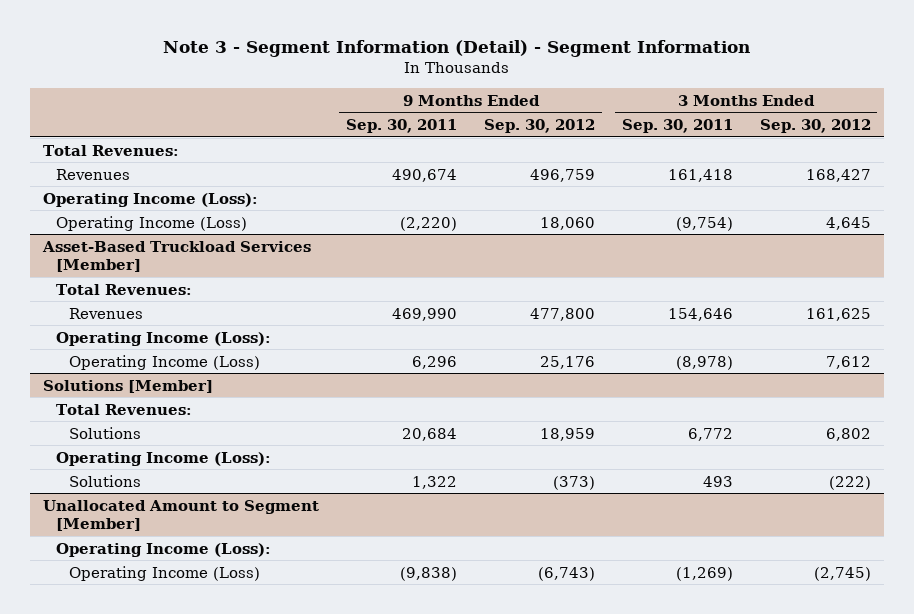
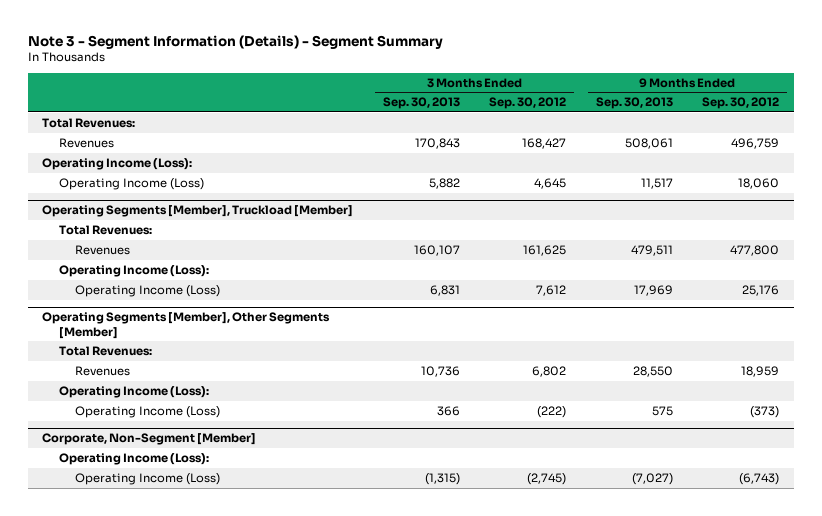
[163,40,751,58] Note 3 - Segment Information (Detail) - Segment Information -> [27,34,443,49] Note 3 - Segment Information (Details) - Segment Summary
[346,118,458,133] Sep. 30, 2011 -> none
[621,118,733,133] Sep. 30, 2011 -> none
none -> [382,97,460,110] Sep. 30, 2013
none -> [595,97,673,110] Sep. 30, 2013
[42,240,312,273] Asset-Based Truckload Services [Member] -> none
none -> [42,205,354,218] Operating Segments [Member], Truckload [Member]
[43,379,214,393] Solutions [Member] -> none
none -> [42,312,331,339] Operating Segments [Member], Other Segments [Member]
[68,426,141,439] Solutions -> [75,365,131,376] Revenues
[43,499,320,532] Unallocated Amount to Segment [Member] -> none
[68,474,141,487] Solutions -> [75,405,221,418] Operating Income (Loss)
none -> [42,433,257,446] Corporate, Non-Segment [Member]

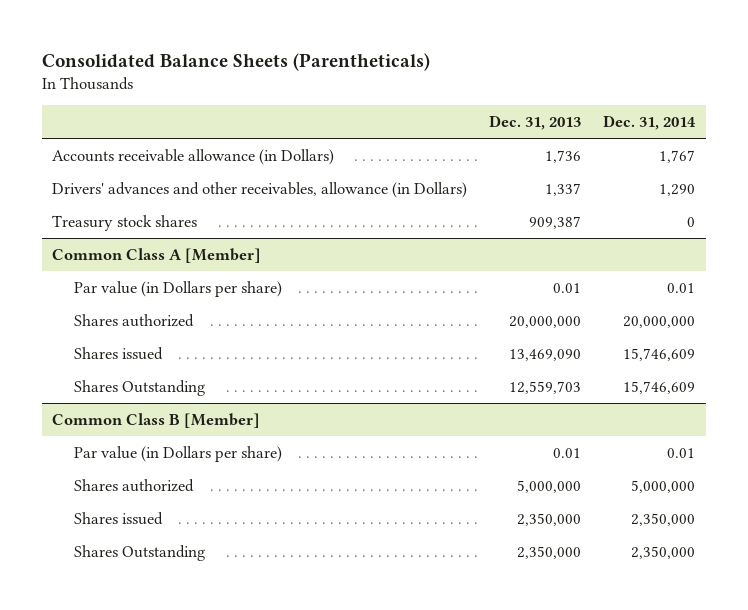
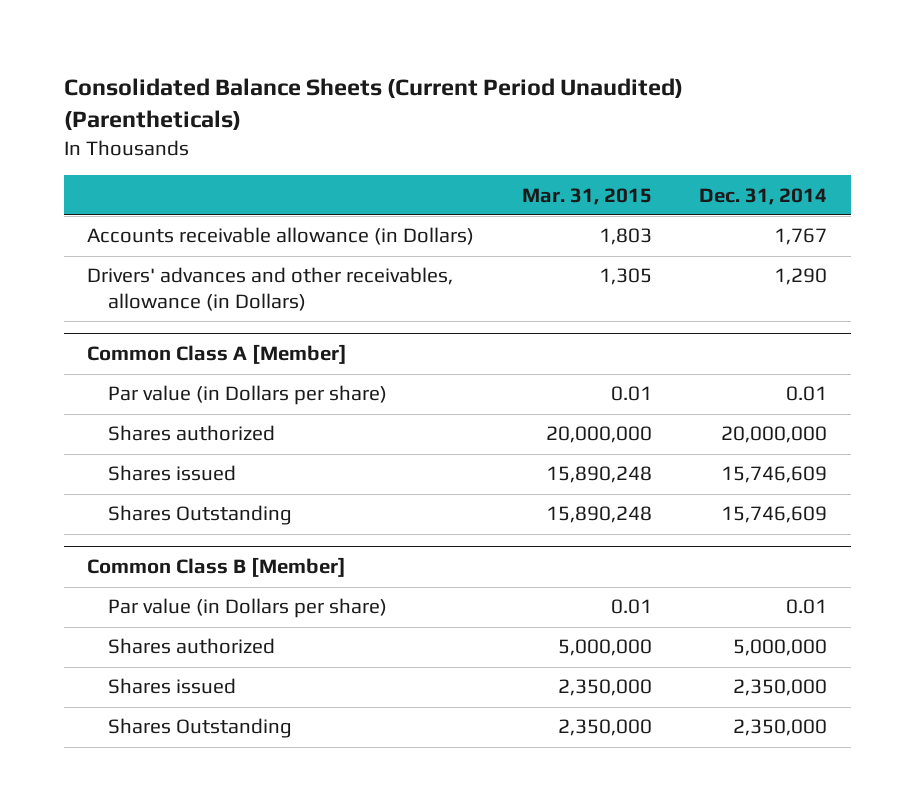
[41,52,430,71] Consolidated Balance Sheets (Parentheticals) -> [63,78,683,131] Consolidated Balance Sheets (Current Period Unaudited) (Parentheticals)
[489,115,582,131] Dec. 31, 2013 -> none
none -> [521,187,652,205] Mar. 31, 2015
[52,214,198,231] Treasury stock shares -> none

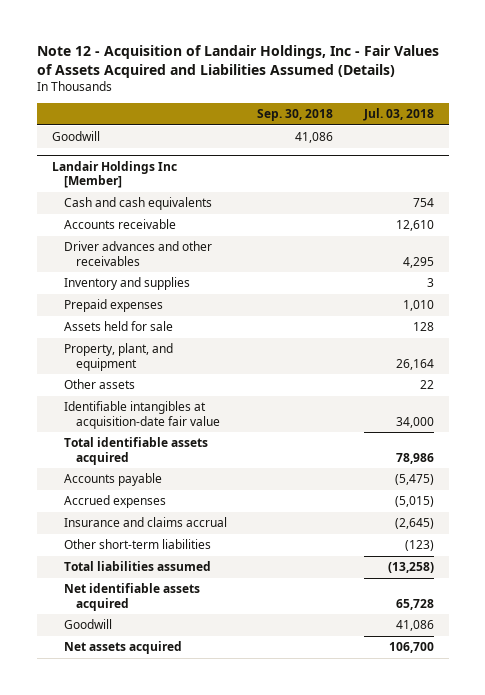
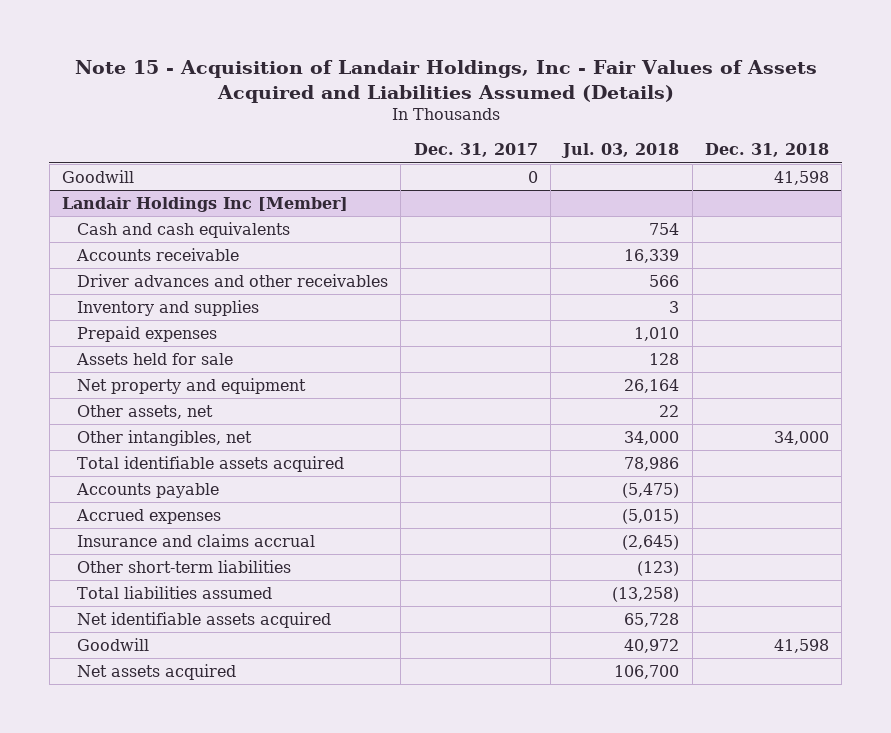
[36,44,439,78] Note 12 - Acquisition of Landair Holdings, Inc - Fair Values of Assets Acquired and Liabilities Assumed (Details) -> [74,59,817,103] Note 15 - Acquisition of Landair Holdings, Inc - Fair Values of Assets Acquired and Liabilities Assumed (Details)
[257,109,334,122] Sep. 30, 2018 -> none
none -> [413,143,538,158] Dec. 31, 2017
none -> [705,143,830,158] Dec. 31, 2018
[395,220,434,232] 12,610 -> [624,249,680,264] 16,339
[402,256,434,268] 4,295 -> [649,275,680,288] 566
[63,343,173,371] Property, plant, and equipment -> [76,378,306,395] Net property and equipment
[63,379,135,390] Other assets -> [76,405,213,420] Other assets, net
[63,401,221,429] Identifiable intangibles at acquisition-date fair value -> [76,430,252,447] Other intangibles, net
[395,620,434,632] 41,086 -> [624,639,680,654] 40,972

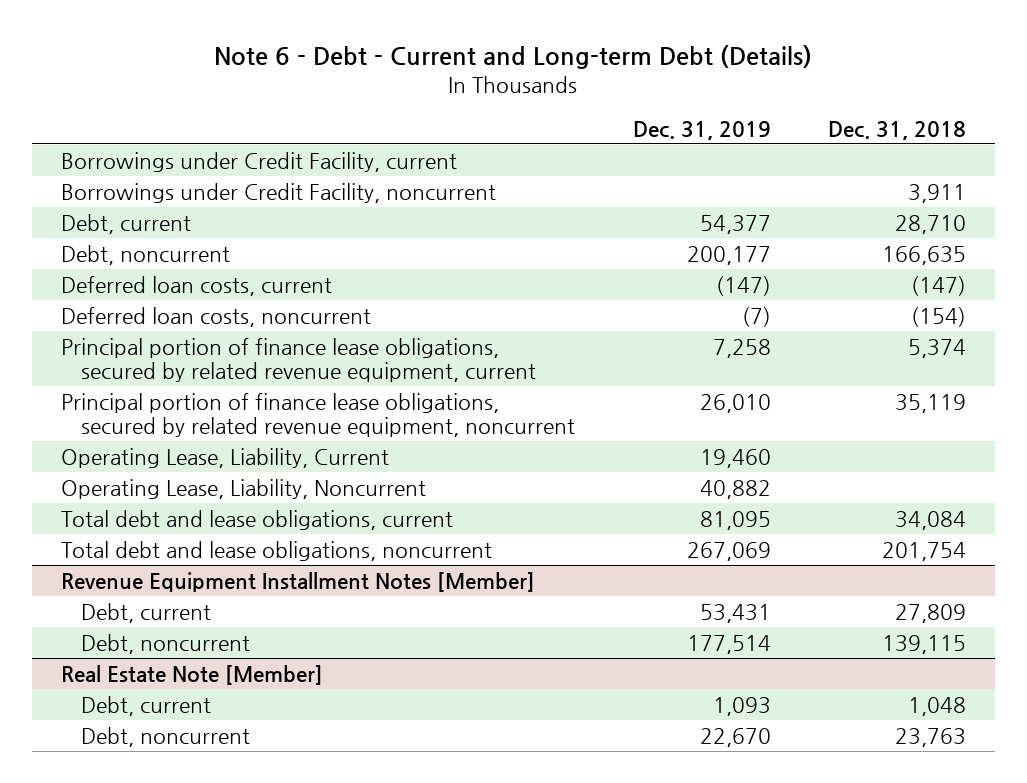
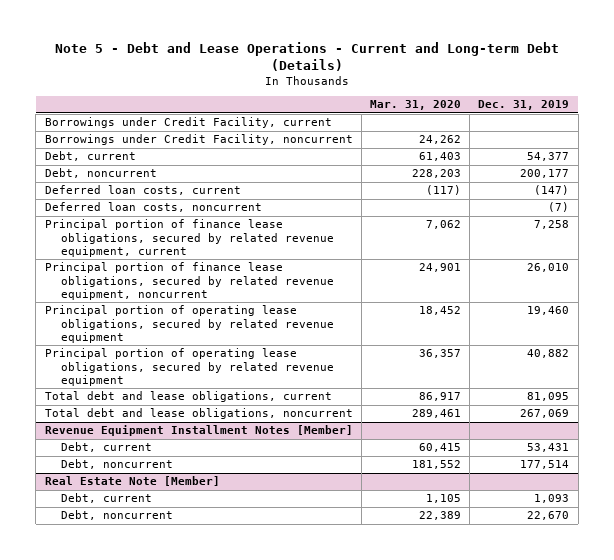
[214,45,813,70] Note 6 - Debt - Current and Long-term Debt (Details) -> [54,41,559,72] Note 5 - Debt and Lease Operations - Current and Long-term Debt (Details)
[827,120,966,140] Dec. 31, 2018 -> none
none -> [369,100,461,111] Mar. 31, 2020
[60,447,389,468] Operating Lease, Liability, Current -> [44,305,334,344] Principal portion of operating lease obligations, secured by related revenue equipment
[60,478,426,499] Operating Lease, Liability, Noncurrent -> [44,348,334,387] Principal portion of operating lease obligations, secured by related revenue equipment

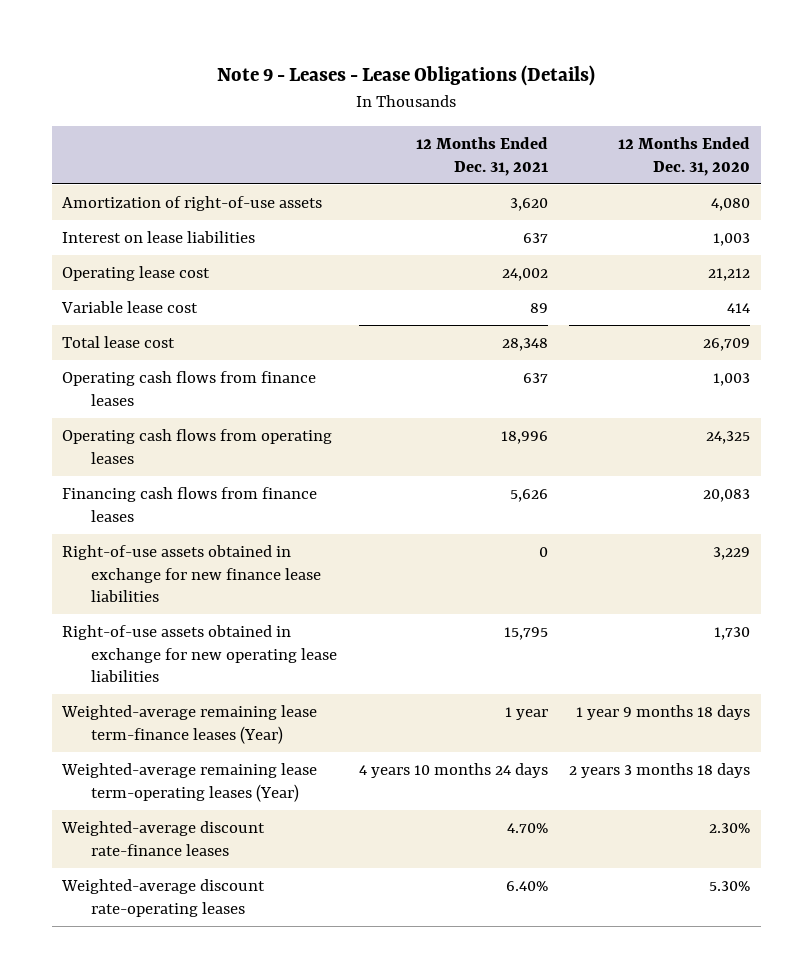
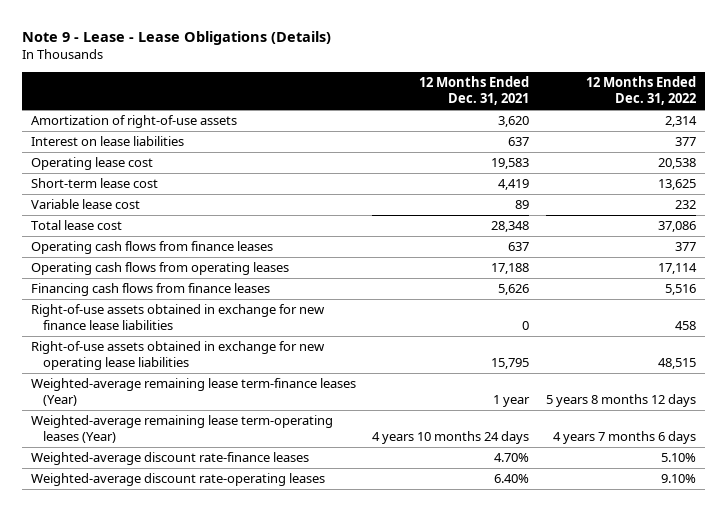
[217,65,596,87] Note 9 - Leases - Lease Obligations (Details) -> [22,30,332,45] Note 9 - Lease - Lease Obligations (Details)
[618,137,751,176] 12 Months Ended Dec. 31, 2020 -> none
none -> [586,76,697,106] 12 Months Ended Dec. 31, 2022
[501,268,548,282] 24,002 -> [491,158,530,170] 19,583
none -> [30,178,158,189] Short-term lease cost
[500,431,548,445] 18,996 -> [491,263,530,275] 17,188

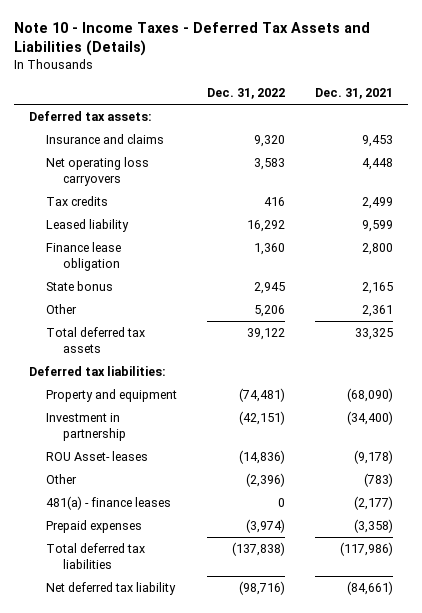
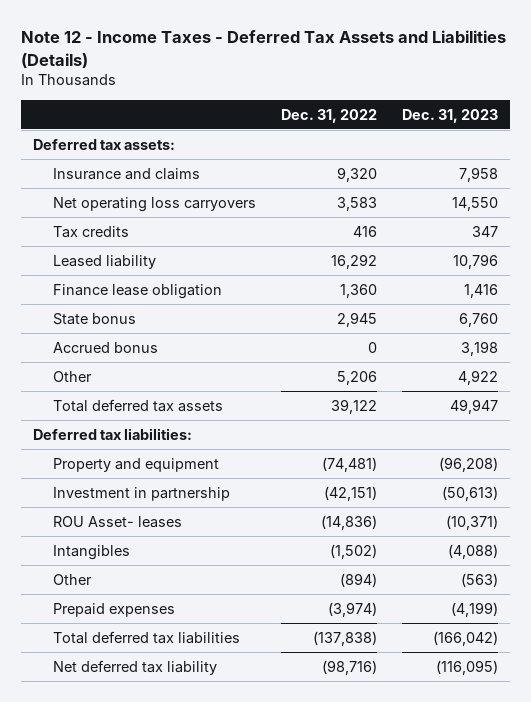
[13,21,370,57] Note 10 - Income Taxes - Deferred Tax Assets and Liabilities (Details) -> [20,30,506,68] Note 12 - Income Taxes - Deferred Tax Assets and Liabilities (Details)
[315,88,394,100] Dec. 31, 2021 -> none
none -> [401,108,498,123] Dec. 31, 2023
none -> [53,341,159,353] Accrued bonus
[45,495,171,510] 481(a) - finance leases -> none
none -> [53,544,131,560] Intangibles
[245,472,285,487] (2,396) -> [340,572,378,587] (894)

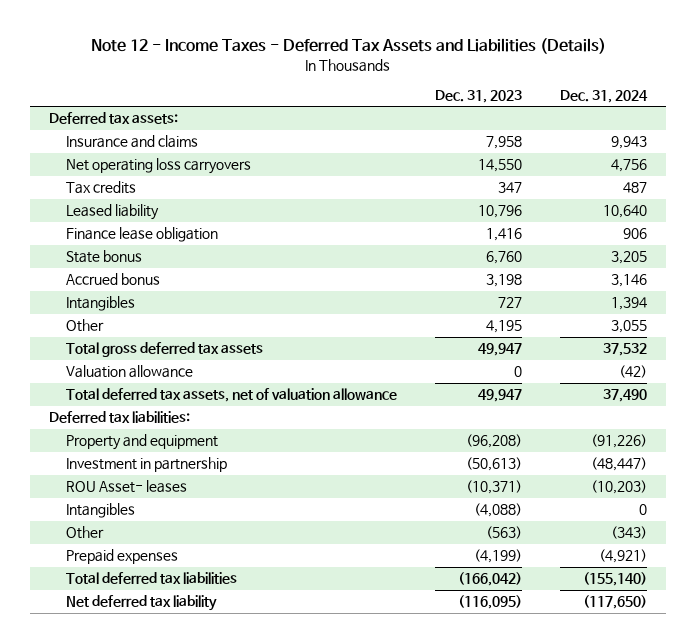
[281,108,378,123] Dec. 31, 2022 -> none
none -> [560,89,649,103] Dec. 31, 2024
none -> [65,296,135,312] Intangibles
[457,369,498,385] 4,922 -> [486,320,523,334] 4,195
none -> [65,342,263,358] Total gross deferred tax assets
none -> [65,365,193,379] Valuation allowance
[53,398,224,412] Total deferred tax assets -> [65,388,397,403] Total deferred tax assets, net of valuation allowance

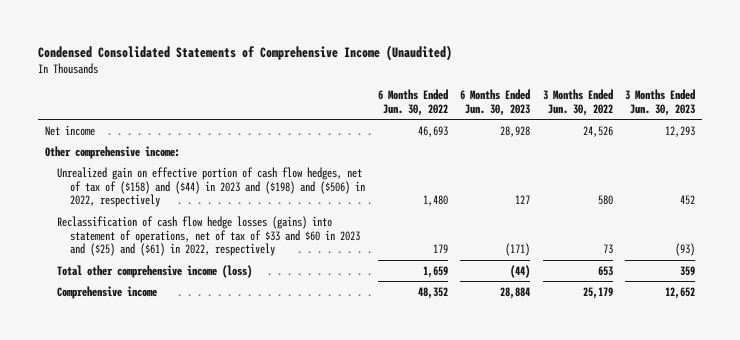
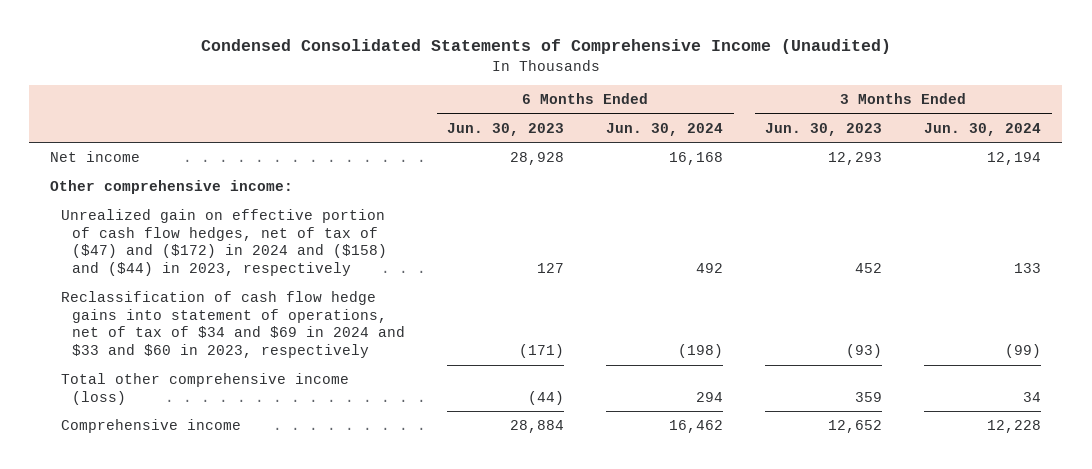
[377,89,448,117] 6 Months Ended Jun. 30, 2022 -> none
[542,89,613,117] 3 Months Ended Jun. 30, 2022 -> none
none -> [606,122,724,136] Jun. 30, 2024
none -> [924,122,1042,136] Jun. 30, 2024
[57,166,366,208] Unrealized gain on effective portion of cash flow hedges, net of tax of ($158) and ($44) in 2023 and ($198) and ($506) in 2022, respectively -> [61,209,387,277] Unrealized gain on effective portion of cash flow hedges, net of tax of ($47) and ($172) in 2024 and ($158) and ($44) in 2023, respectively
[57,215,361,257] Reclassification of cash flow hedge losses (gains) into statement of operations, net of tax of $33 and $60 in 2023 and ($25) and ($61) in 2022, respectively -> [61,291,405,359] Reclassification of cash flow hedge gains into statement of operations, net of tax of $34 and $69 in 2024 and $33 and $60 in 2023, respectively

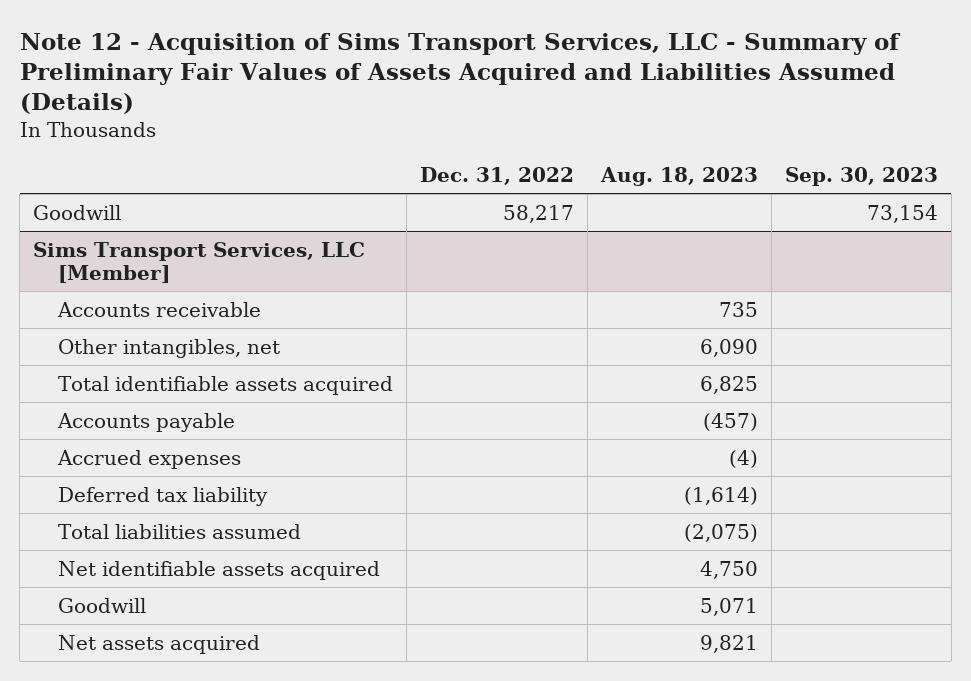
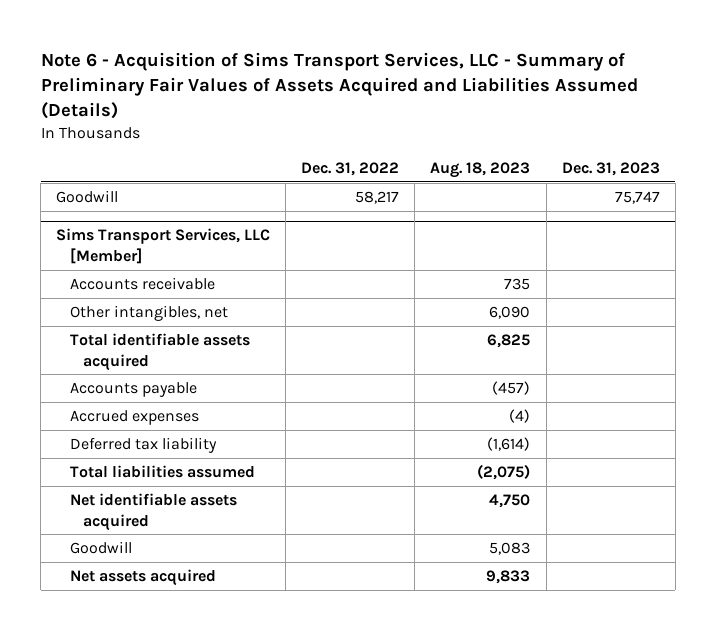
[19,32,901,115] Note 12 - Acquisition of Sims Transport Services, LLC - Summary of Preliminary Fair Values of Assets Acquired and Liabilities Assumed (Details) -> [40,51,638,119] Note 6 - Acquisition of Sims Transport Services, LLC - Summary of Preliminary Fair Values of Assets Acquired and Liabilities Assumed (Details)
[784,166,938,186] Sep. 30, 2023 -> none
none -> [561,161,660,176] Dec. 31, 2023
[699,597,758,616] 5,071 -> [489,541,531,555] 5,083
[699,634,758,653] 9,821 -> [486,569,531,584] 9,833

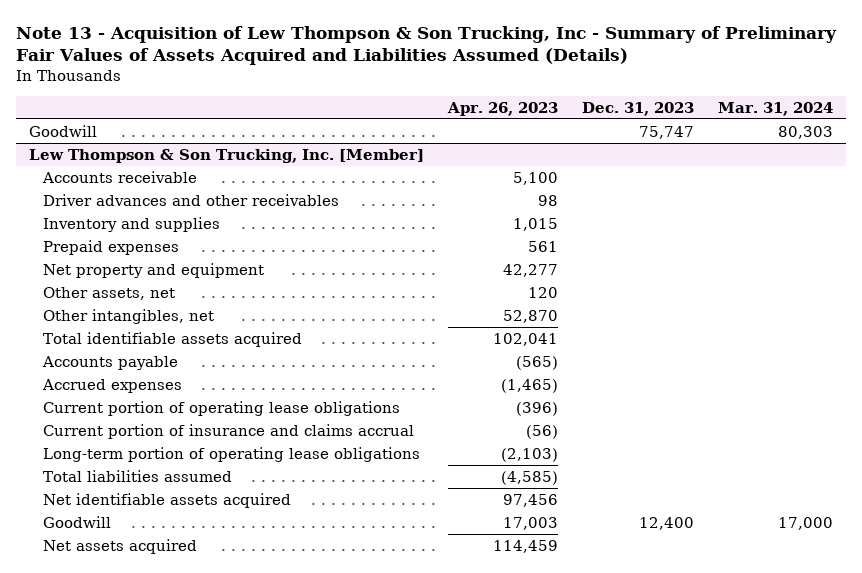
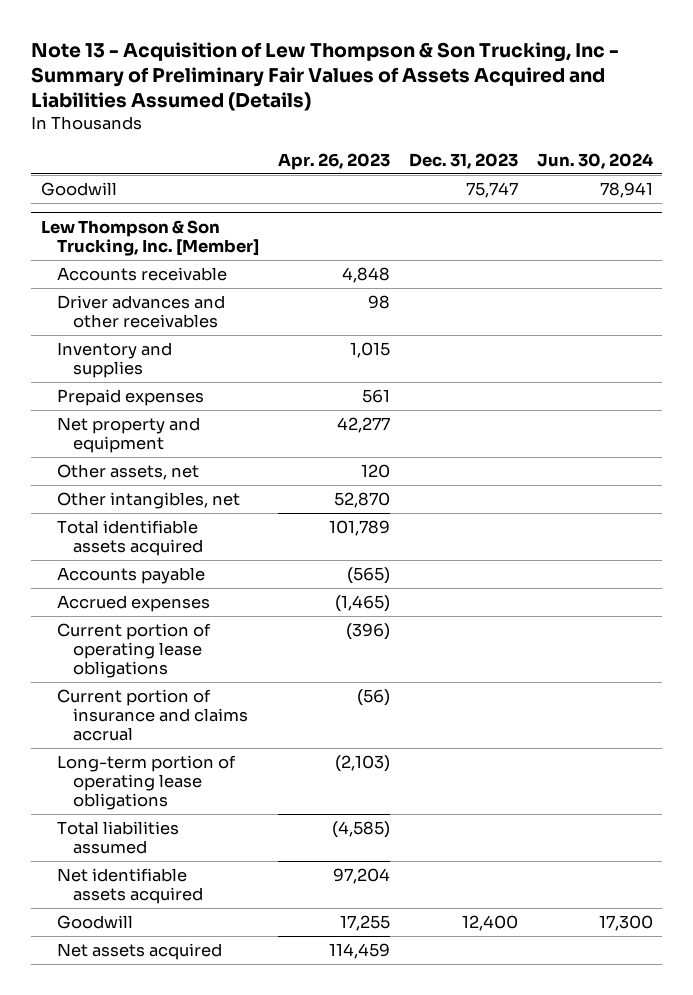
[718,101,834,116] Mar. 31, 2024 -> none
none -> [536,152,653,169] Jun. 30, 2024
[512,171,558,185] 5,100 -> [341,266,390,283] 4,848
[492,332,558,346] 102,041 -> [328,519,390,536] 101,789
[502,493,558,507] 97,456 -> [332,867,390,884] 97,204
[502,516,558,530] 17,003 -> [339,914,390,931] 17,255

